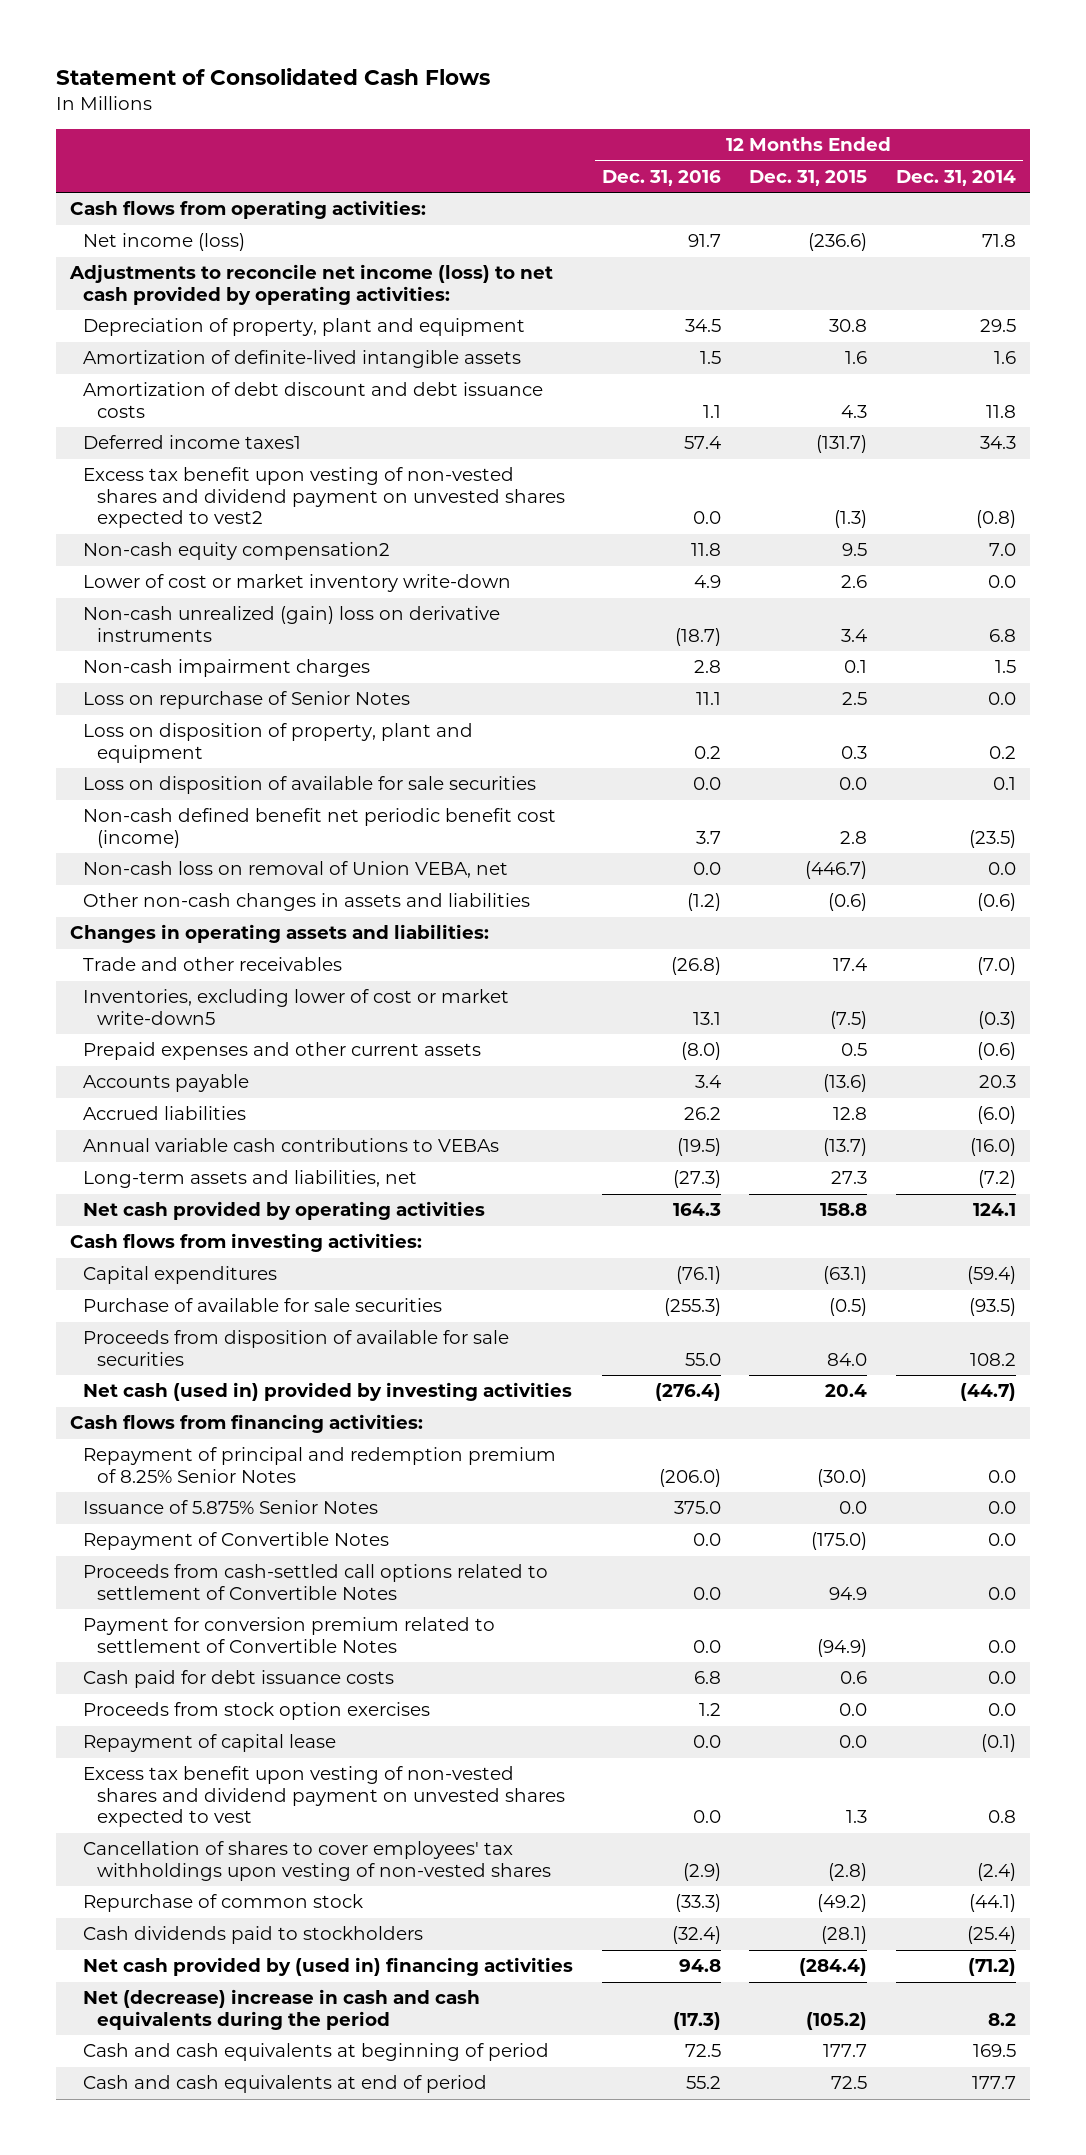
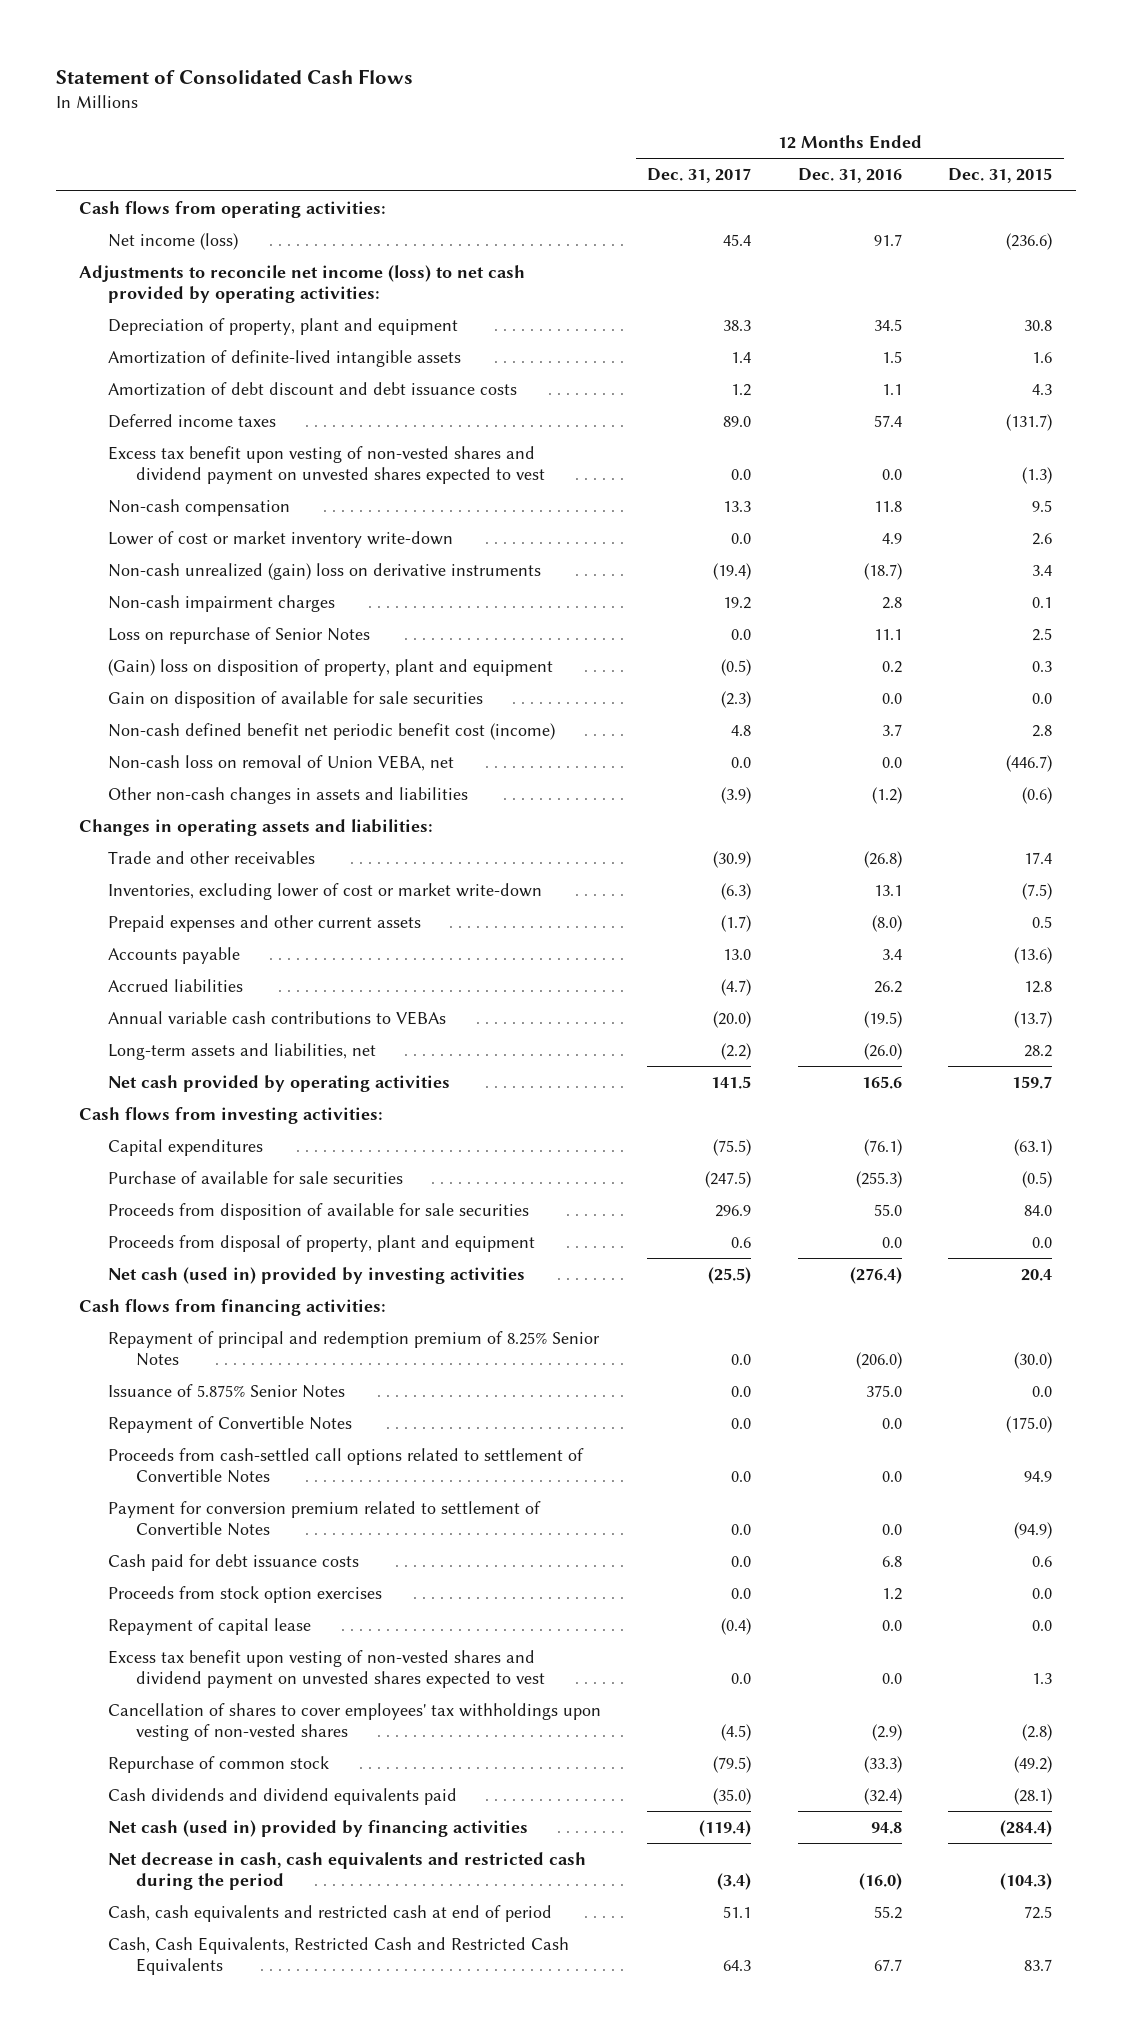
[895,169,1016,186] Dec. 31, 2014 -> none
none -> [647,168,752,184] Dec. 31, 2017
[83,435,302,450] Deferred income taxes1 -> [107,414,276,429] Deferred income taxes
[83,467,565,529] Excess tax benefit upon vesting of non-vested shares and dividend payment on unvested shares expected to vest2 -> [107,446,546,484] Excess tax benefit upon vesting of non-vested shares and dividend payment on unvested shares expected to vest
[83,542,391,561] Non-cash equity compensation2 -> [107,499,290,517] Non-cash compensation
[83,723,474,763] Loss on disposition of property, plant and equipment -> [107,659,553,677] (Gain) loss on disposition of property, plant and equipment
[83,776,537,795] Loss on disposition of available for sale securities -> [107,691,483,709] Gain on disposition of available for sale securities
[83,989,510,1025] Inventories, excluding lower of cost or market write-down5 -> [107,883,542,901] Inventories, excluding lower of cost or market write-down
[672,1170,721,1189] (27.3) -> [863,1043,902,1061] (26.0)
[831,1171,868,1185] 27.3 -> [1024,1045,1053,1058] 28.2
[672,1203,721,1217] 164.3 -> [861,1076,902,1090] 165.6
[820,1203,868,1217] 158.8 -> [1012,1076,1053,1090] 159.7
none -> [107,1235,535,1253] Proceeds from disposal of property, plant and equipment
[83,2075,488,2094] Cash and cash equivalents at end of period -> none
[83,1926,424,1945] Cash dividends paid to stockholders -> [107,1788,457,1806] Cash dividends and dividend equivalents paid
[83,1957,574,1977] Net cash provided by (used in) financing activities -> [107,1820,528,1838] Net cash (used in) provided by financing activities
[83,1989,481,2030] Net (decrease) increase in cash and cash equivalents during the period -> [107,1852,586,1890] Net decrease in cash, cash equivalents and restricted cash during the period
[672,2011,721,2030] (17.3) -> [858,1872,902,1890] (16.0)
[806,2011,868,2030] (105.2) -> [1000,1872,1053,1890] (104.3)
[83,2043,550,2062] Cash and cash equivalents at beginning of period -> [107,1905,552,1923] Cash, cash equivalents and restricted cash at end of period
[684,2044,721,2058] 72.5 -> [873,1906,902,1920] 55.2
[823,2044,868,2058] 177.7 -> [1024,1906,1053,1920] 72.5
none -> [107,1937,569,1975] Cash, Cash Equivalents, Restricted Cash and Restricted Cash Equivalents

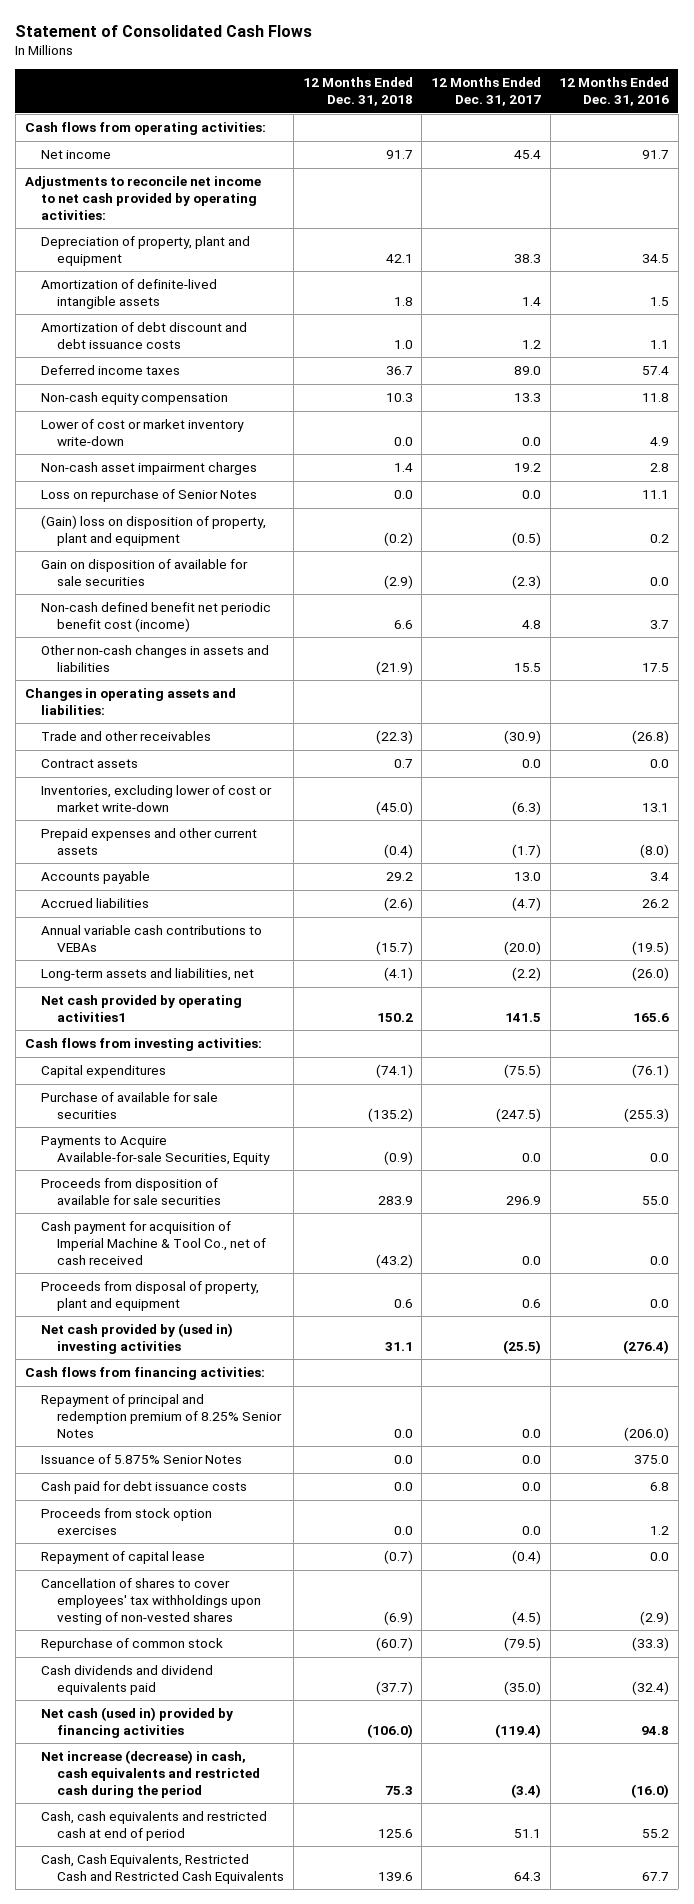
[948,168,1053,184] Dec. 31, 2015 -> none
none -> [302,77,413,106] 12 Months Ended Dec. 31, 2018
[107,233,238,251] Net income (loss) -> [40,150,111,160] Net income
[79,265,526,303] Adjustments to reconcile net income (loss) to net cash provided by operating activities: -> [24,176,261,220] Adjustments to reconcile net income to net cash provided by operating activities:
[107,446,546,484] Excess tax benefit upon vesting of non-vested shares and dividend payment on unvested shares expected to vest -> none
[107,499,290,517] Non-cash compensation -> [40,392,228,406] Non-cash equity compensation
[107,563,541,581] Non-cash unrealized (gain) loss on derivative instruments -> none
[107,595,335,613] Non-cash impairment charges -> [40,462,257,476] Non-cash asset impairment charges
[107,755,454,772] Non-cash loss on removal of Union VEBA, net -> none
[721,787,752,805] (3.9) -> [513,662,541,672] 15.5
[871,787,902,805] (1.2) -> [642,662,670,672] 17.5
none -> [40,759,138,769] Contract assets
[107,1075,450,1093] Net cash provided by operating activities -> [40,995,242,1022] Net cash provided by operating activities1
none -> [40,1136,271,1165] Payments to Acquire Available-for-sale Securities, Equity
none -> [40,1221,267,1265] Cash payment for acquisition of Imperial Machine & Tool Co., net of cash received
[107,1267,525,1285] Net cash (used in) provided by investing activities -> [40,1323,233,1354] Net cash provided by (used in) investing activities
[107,1416,352,1434] Repayment of Convertible Notes -> none
[107,1448,584,1483] Proceeds from cash-settled call options related to settlement of Convertible Notes -> none
[107,1501,541,1536] Payment for conversion premium related to settlement of Convertible Notes -> none
[107,1650,546,1688] Excess tax benefit upon vesting of non-vested shares and dividend payment on unvested shares expected to vest -> none
[107,1852,586,1890] Net decrease in cash, cash equivalents and restricted cash during the period -> [40,1750,261,1798] Net increase (decrease) in cash, cash equivalents and restricted cash during the period

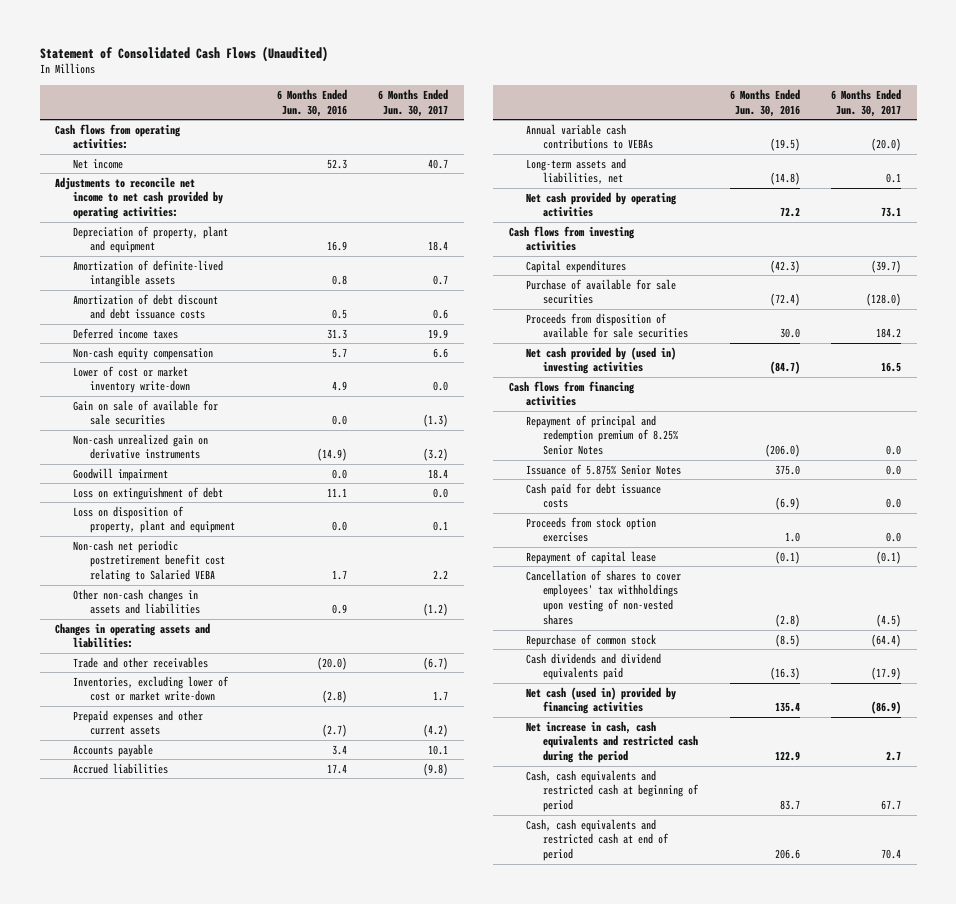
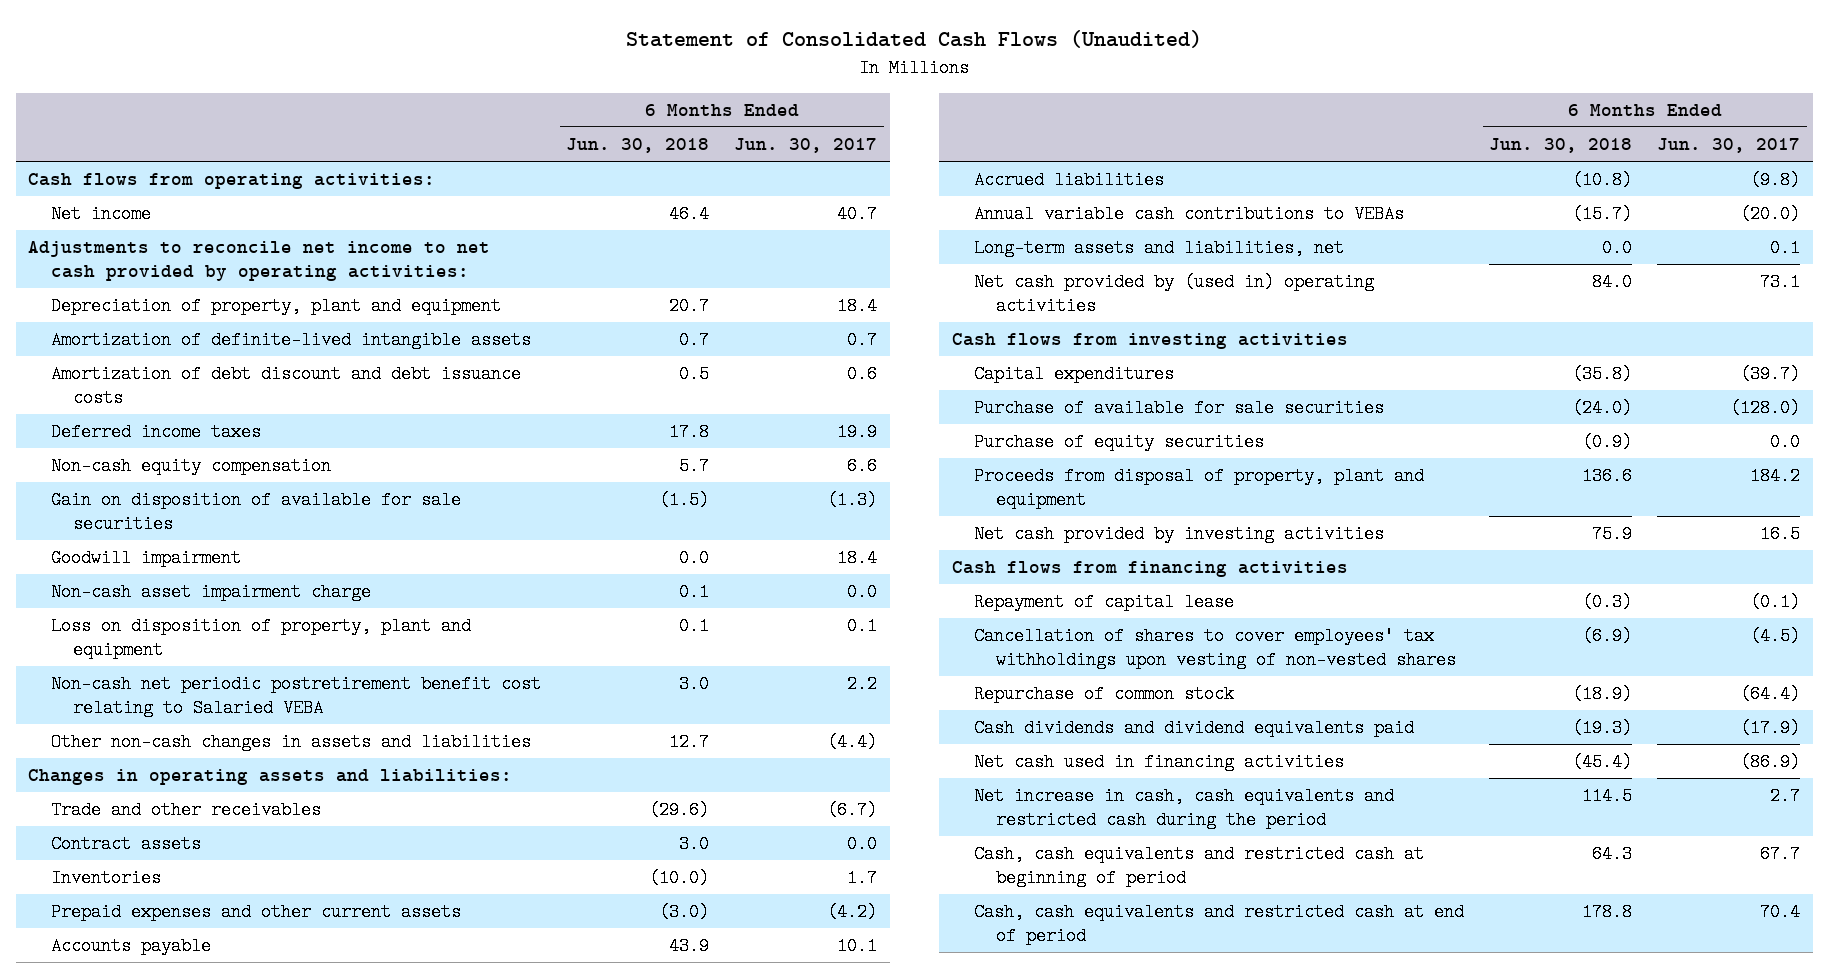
[276,88,347,117] 6 Months Ended Jun. 30, 2016 -> none
none -> [565,138,709,154] Jun. 30, 2018
[72,365,191,394] Lower of cost or market inventory write-down -> none
[72,433,208,460] Non-cash unrealized gain on derivative instruments -> none
[72,399,218,426] Gain on sale of available for sale securities -> [50,491,461,533] Gain on disposition of available for sale securities
[72,486,223,500] Loss on extinguishment of debt -> none
none -> [50,583,371,602] Non-cash asset impairment charge
[422,603,448,617] (1.2) -> [827,733,878,752] (4.4)
none -> [50,835,201,854] Contract assets
[72,675,229,702] Inventories, excluding lower of cost or market write-down -> [50,869,161,888] Inventories
[525,191,677,218] Net cash provided by operating activities -> [973,273,1374,315] Net cash provided by (used in) operating activities
none -> [973,433,1264,452] Purchase of equity securities
[525,312,689,339] Proceeds from disposition of available for sale securities -> [973,467,1424,509] Proceeds from disposal of property, plant and equipment
[525,346,676,375] Net cash provided by (used in) investing activities -> [973,525,1384,544] Net cash provided by investing activities
[525,414,679,456] Repayment of principal and redemption premium of 8.25% Senior Notes -> none
[525,463,681,475] Issuance of 5.875% Senior Notes -> none
[525,482,661,509] Cash paid for debt issuance costs -> none
[525,516,656,543] Proceeds from stock option exercises -> none
[525,686,676,715] Net cash (used in) provided by financing activities -> [973,753,1344,772] Net cash used in financing activities

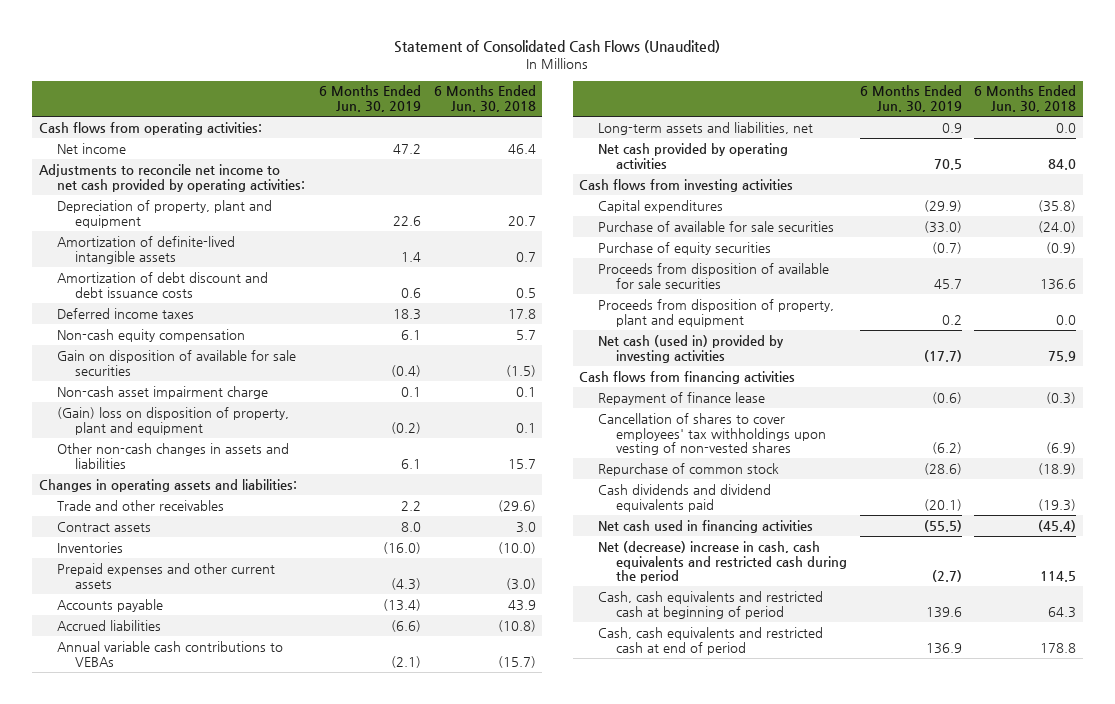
[734,138,878,154] Jun. 30, 2017 -> none
none -> [319,85,422,113] 6 Months Ended Jun. 30, 2019
[50,549,241,568] Goodwill impairment -> none
[50,675,541,717] Non-cash net periodic postretirement benefit cost relating to Salaried VEBA -> none
[50,617,471,659] Loss on disposition of property, plant and equipment -> [56,406,289,435] (Gain) loss on disposition of property, plant and equipment
[668,733,709,752] 12.7 -> [507,458,536,469] 15.7
[973,273,1374,315] Net cash provided by (used in) operating activities -> [597,142,788,169] Net cash provided by operating activities
[973,467,1424,509] Proceeds from disposal of property, plant and equipment -> [597,262,829,289] Proceeds from disposition of available for sale securities
none -> [597,298,834,327] Proceeds from disposition of property, plant and equipment
[973,525,1384,544] Net cash provided by investing activities -> [597,334,784,363] Net cash (used in) provided by investing activities
[973,593,1234,612] Repayment of capital lease -> [597,391,765,405] Repayment of finance lease
[973,787,1394,829] Net increase in cash, cash equivalents and restricted cash during the period -> [597,540,848,584] Net (decrease) increase in cash, cash equivalents and restricted cash during the period

